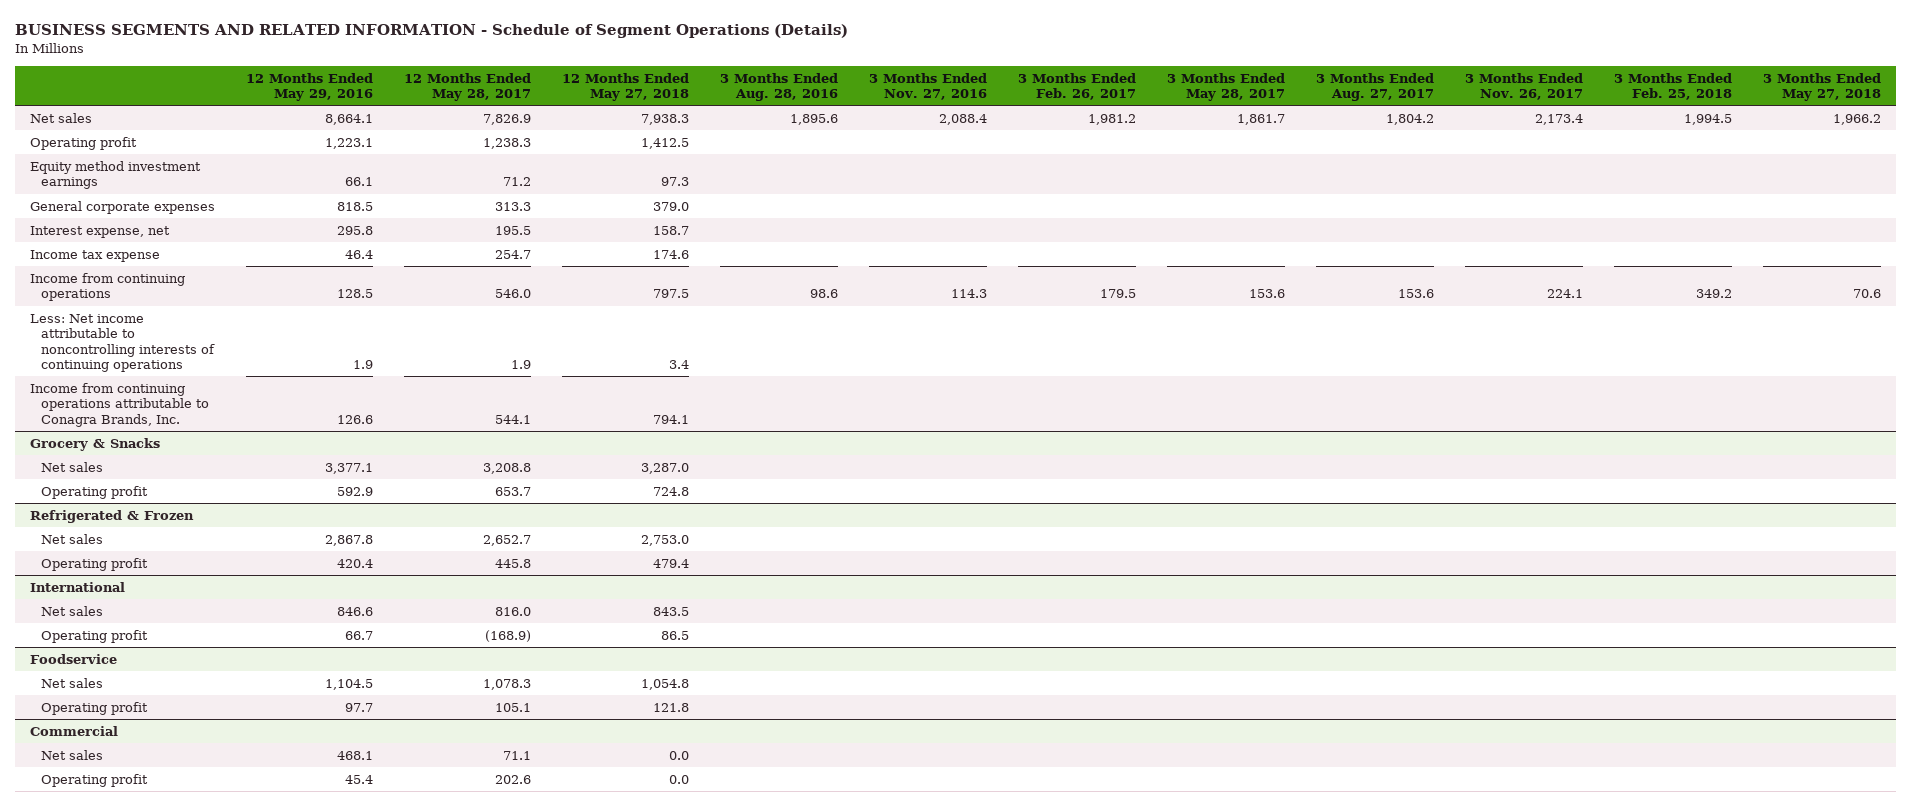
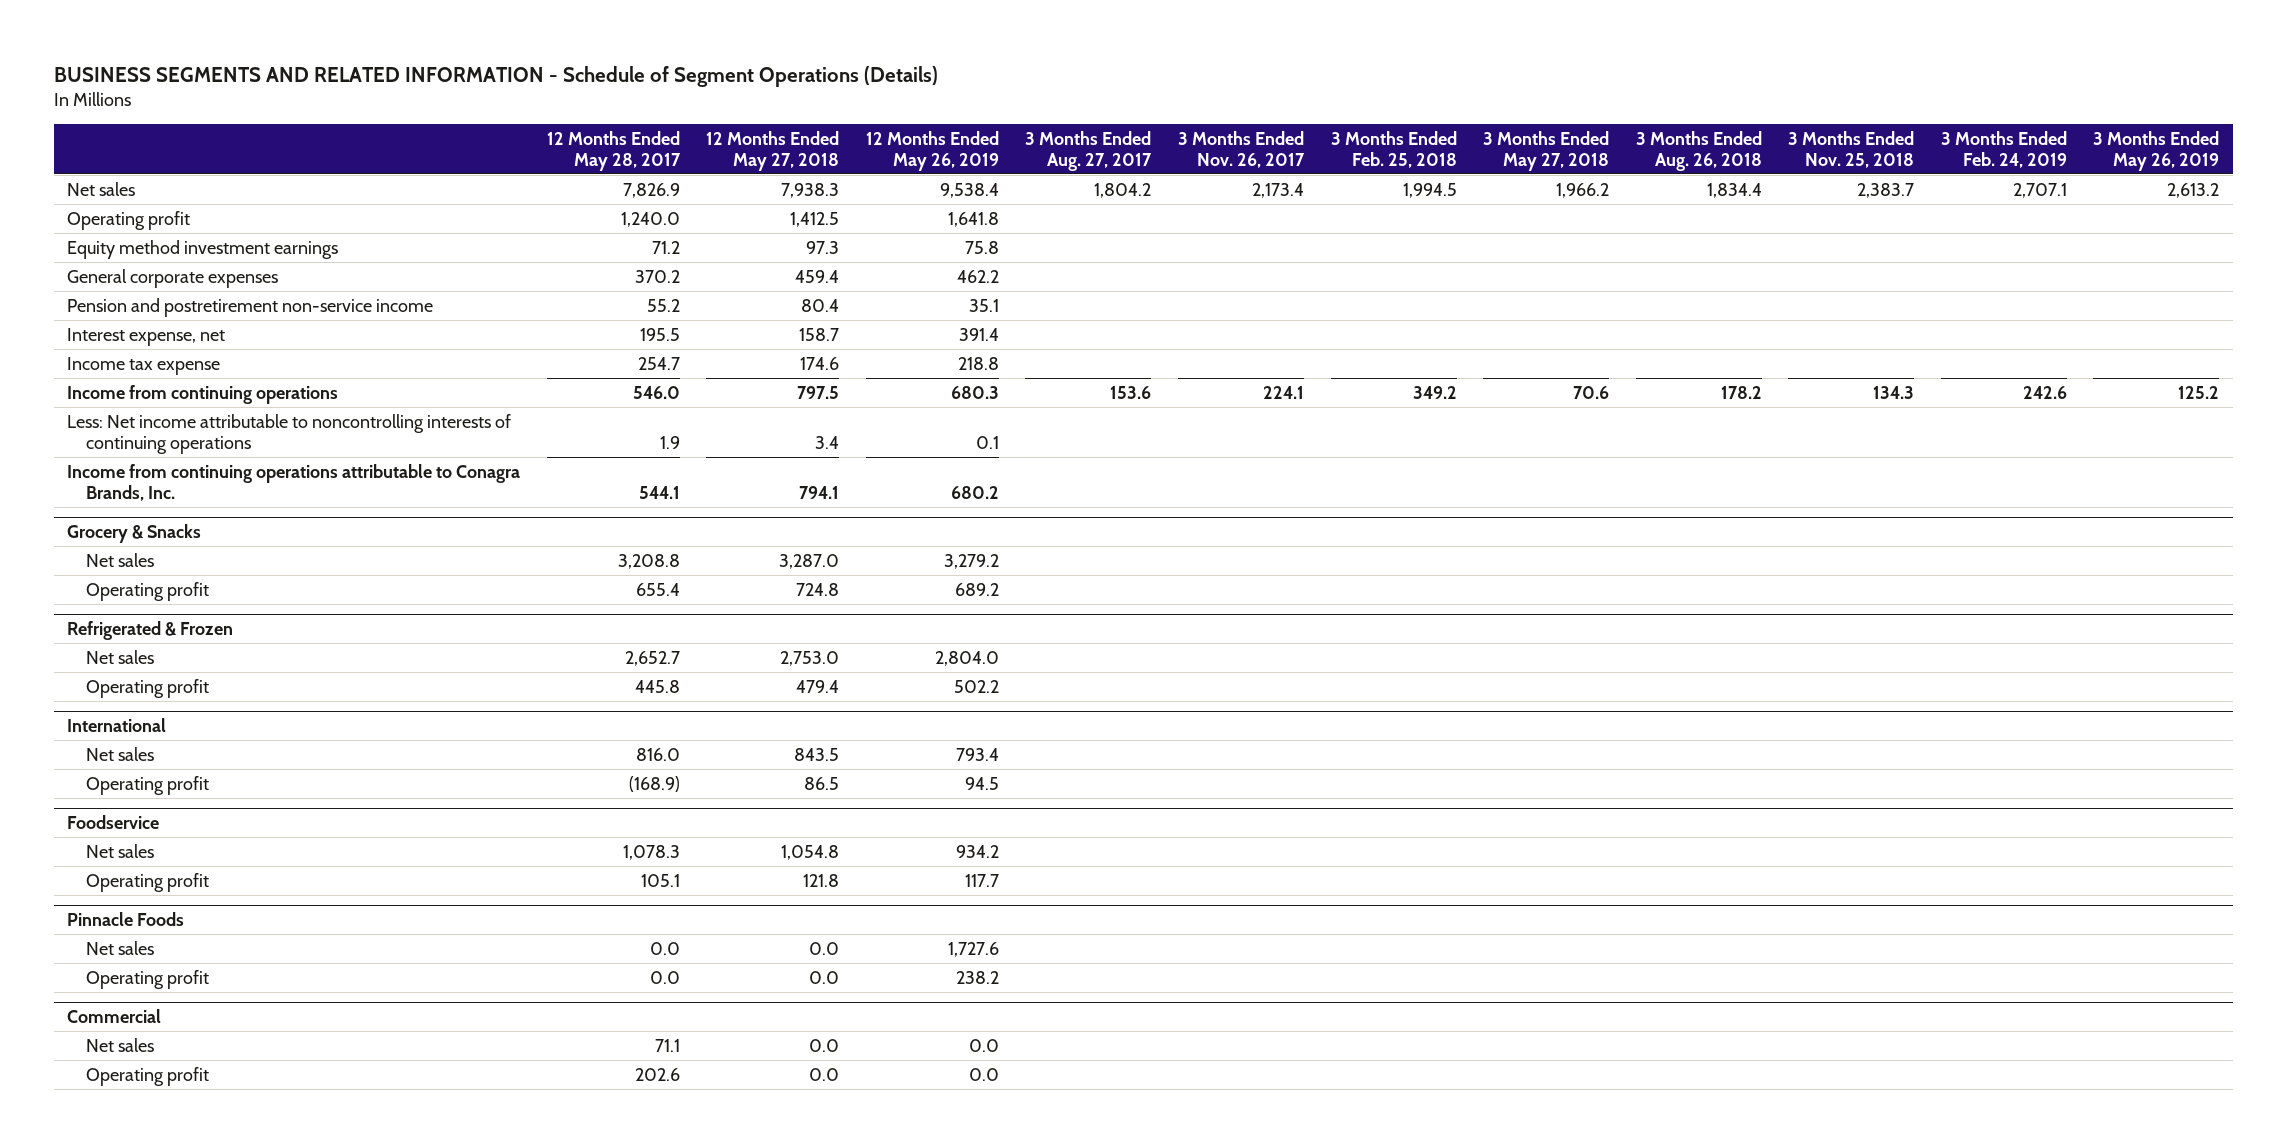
[245,72,373,101] 12 Months Ended May 29, 2016 -> none
[719,72,838,101] 3 Months Ended Aug. 28, 2016 -> none
[868,72,987,100] 3 Months Ended Nov. 27, 2016 -> none
[1017,72,1136,100] 3 Months Ended Feb. 26, 2017 -> none
[1166,72,1285,101] 3 Months Ended May 28, 2017 -> none
none -> [865,130,999,171] 12 Months Ended May 26, 2019
none -> [1635,130,1762,171] 3 Months Ended Aug. 26, 2018
none -> [1788,130,1915,168] 3 Months Ended Nov. 25, 2018
none -> [1940,130,2067,168] 3 Months Ended Feb. 24, 2019
none -> [2093,130,2220,171] 3 Months Ended May 26, 2019
[482,138,531,150] 1,238.3 -> [620,211,680,227] 1,240.0
[494,202,531,212] 313.3 -> [634,269,680,283] 370.2
[652,202,689,212] 379.0 -> [795,269,840,283] 459.4
none -> [67,297,434,317] Pension and postretirement non-service income
[494,487,531,497] 653.7 -> [635,582,680,596] 655.4
none -> [67,912,185,927] Pinnacle Foods
none -> [85,940,154,955] Net sales
none -> [85,969,209,989] Operating profit

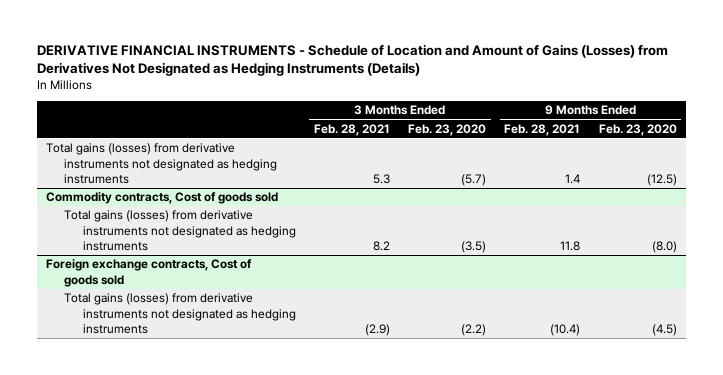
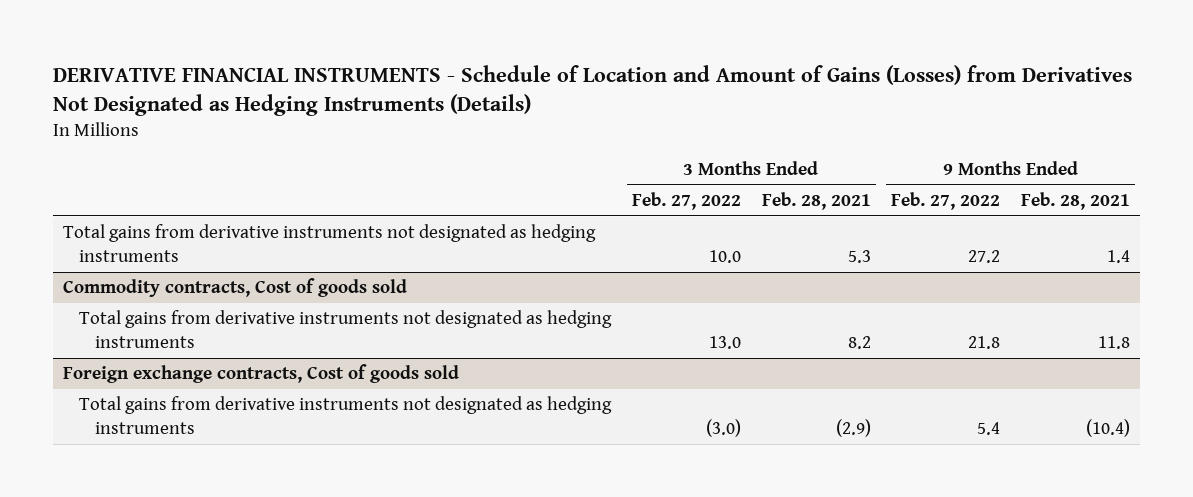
[408,123,487,136] Feb. 23, 2020 -> none
[598,123,677,136] Feb. 23, 2020 -> none
none -> [632,192,742,211] Feb. 27, 2022
none -> [891,192,1001,211] Feb. 27, 2022
[45,143,278,185] Total gains (losses) from derivative instruments not designated as hedging instruments -> [63,224,597,263] Total gains from derivative instruments not designated as hedging instruments
[64,210,296,252] Total gains (losses) from derivative instruments not designated as hedging instruments -> [79,310,613,349] Total gains from derivative instruments not designated as hedging instruments
[64,293,296,335] Total gains (losses) from derivative instruments not designated as hedging instruments -> [79,396,613,435] Total gains from derivative instruments not designated as hedging instruments

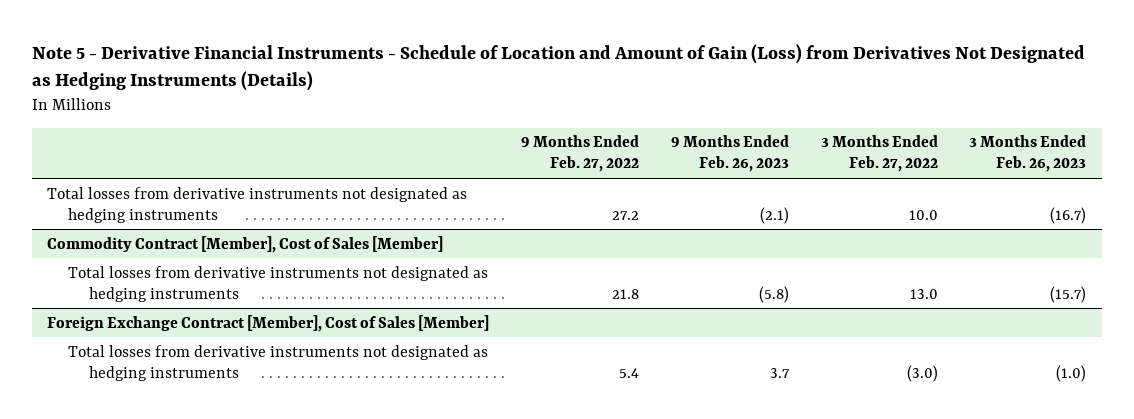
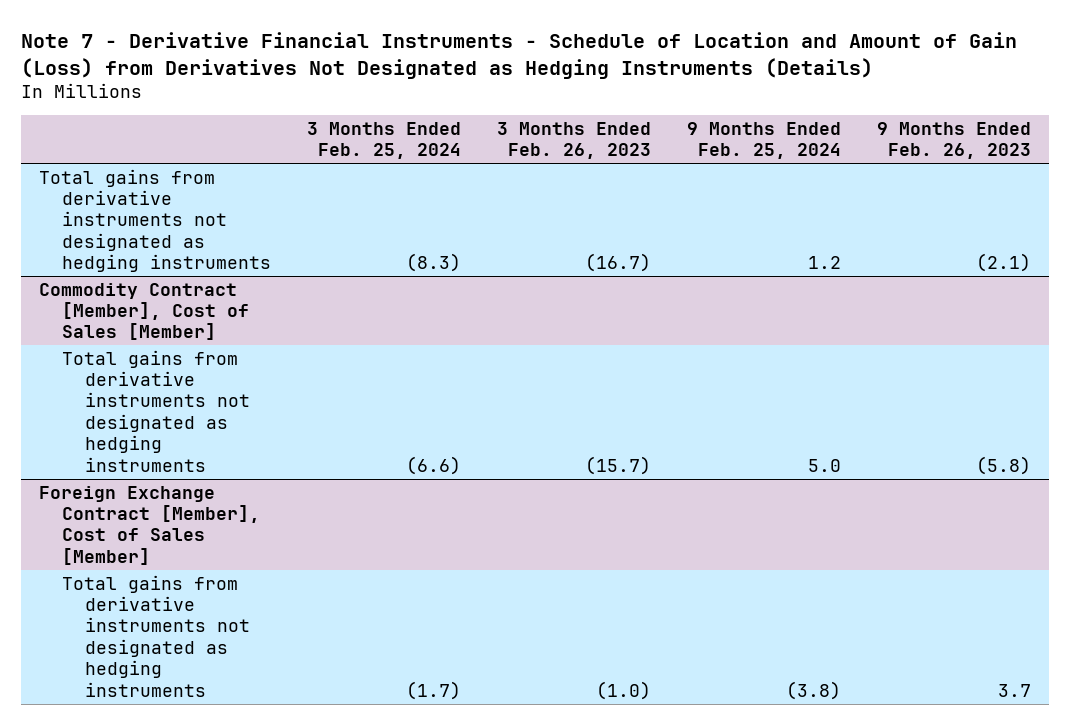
[31,43,1085,92] Note 5 - Derivative Financial Instruments - Schedule of Location and Amount of Gain (Loss) from Derivatives Not Designated as Hedging Instruments (Details) -> [20,31,1017,79] Note 7 - Derivative Financial Instruments - Schedule of Location and Amount of Gain (Loss) from Derivatives Not Designated as Hedging Instruments (Details)
[521,135,640,173] 9 Months Ended Feb. 27, 2022 -> none
[820,135,938,173] 3 Months Ended Feb. 27, 2022 -> none
none -> [306,122,461,160] 3 Months Ended Feb. 25, 2024
none -> [686,122,841,160] 9 Months Ended Feb. 25, 2024
[47,186,468,223] Total losses from derivative instruments not designated as hedging instruments -> [38,168,271,273] Total gains from derivative instruments not designated as hedging instruments
[68,265,489,302] Total losses from derivative instruments not designated as hedging instruments -> [61,349,250,472] Total gains from derivative instruments not designated as hedging instruments
[68,344,489,381] Total losses from derivative instruments not designated as hedging instruments -> [61,574,250,697] Total gains from derivative instruments not designated as hedging instruments

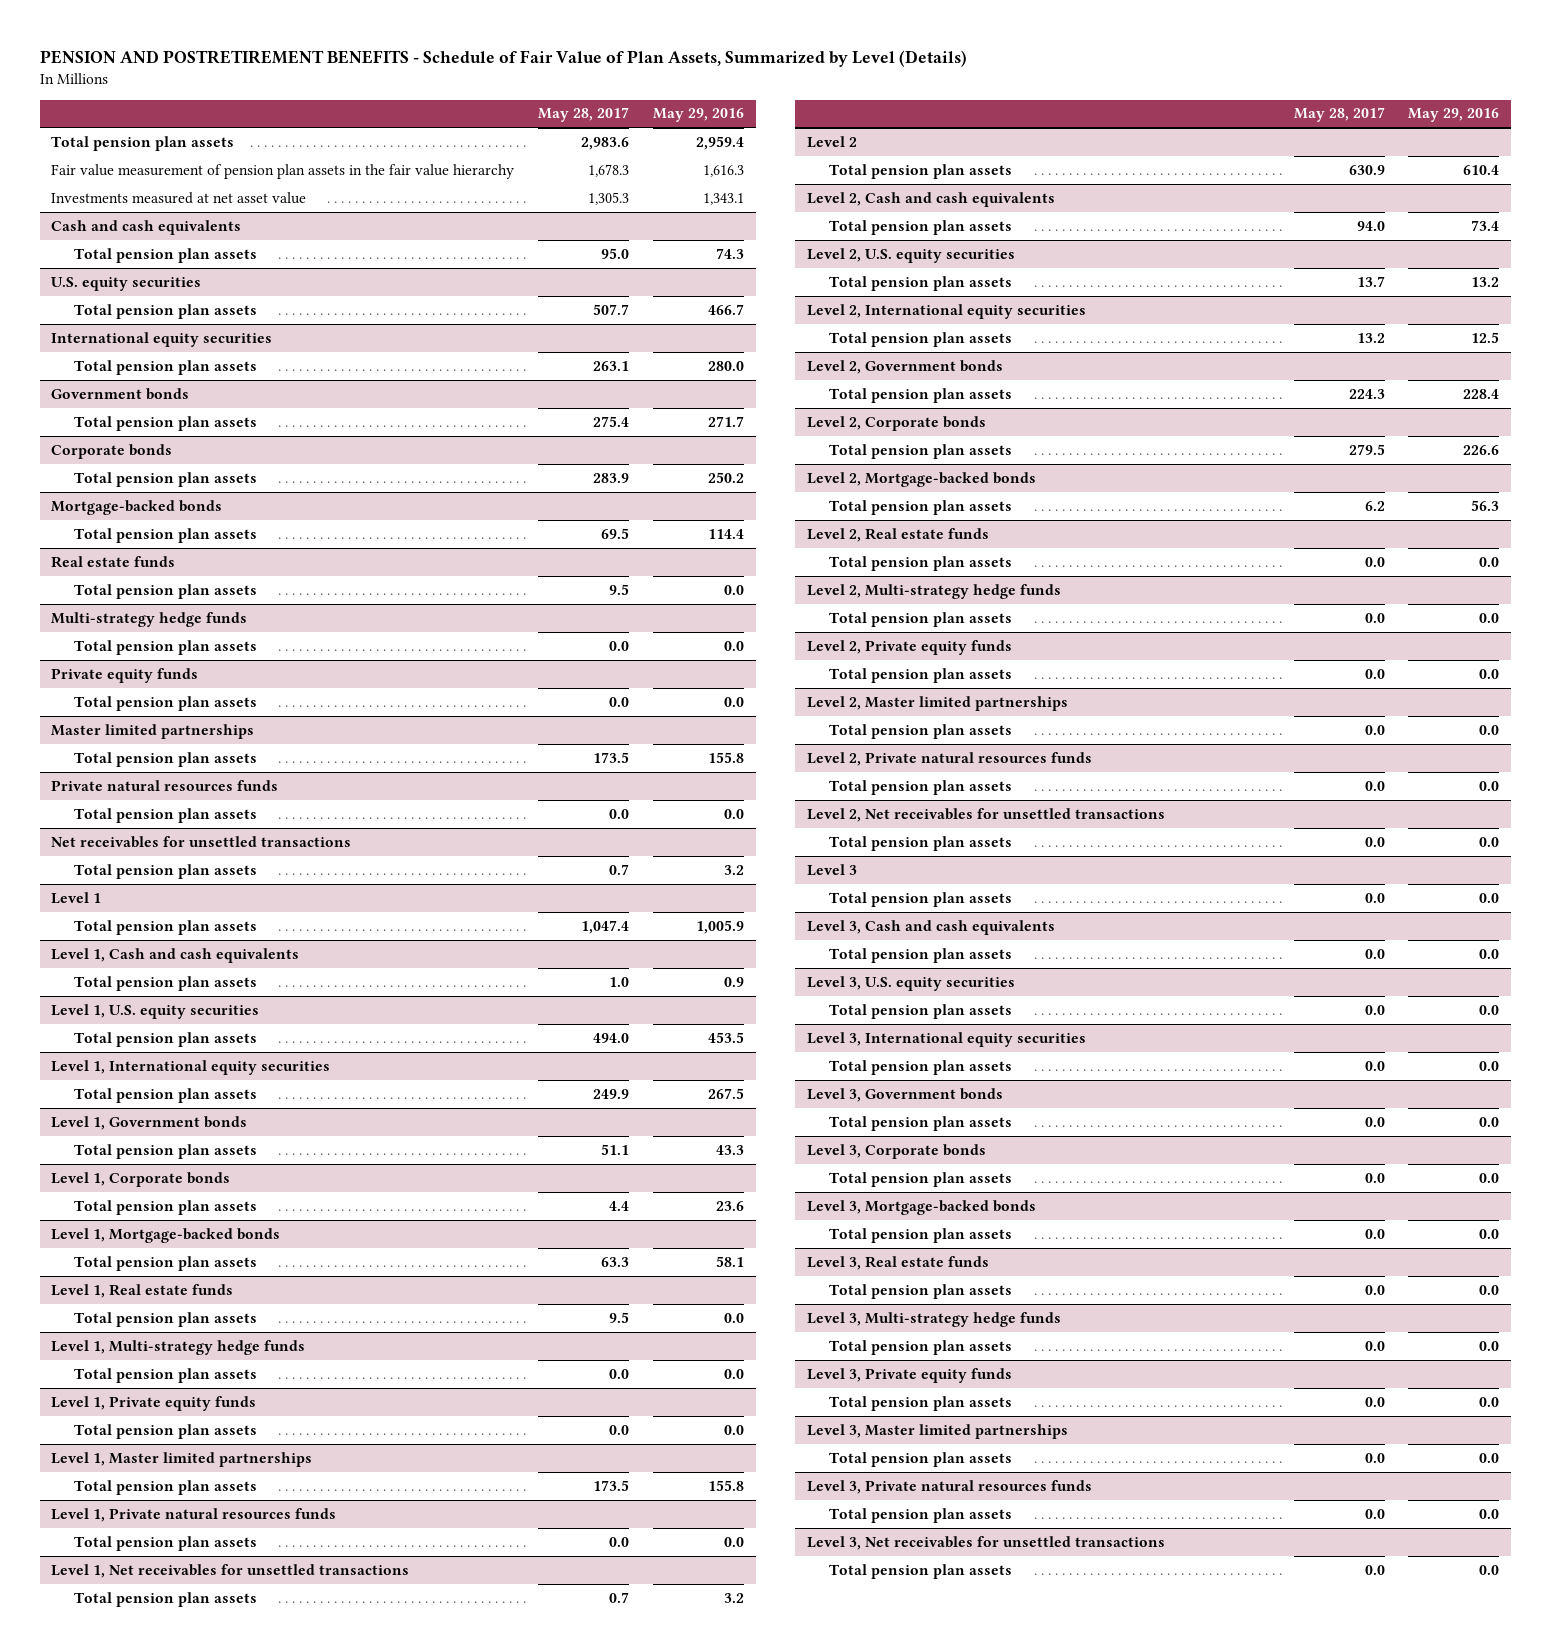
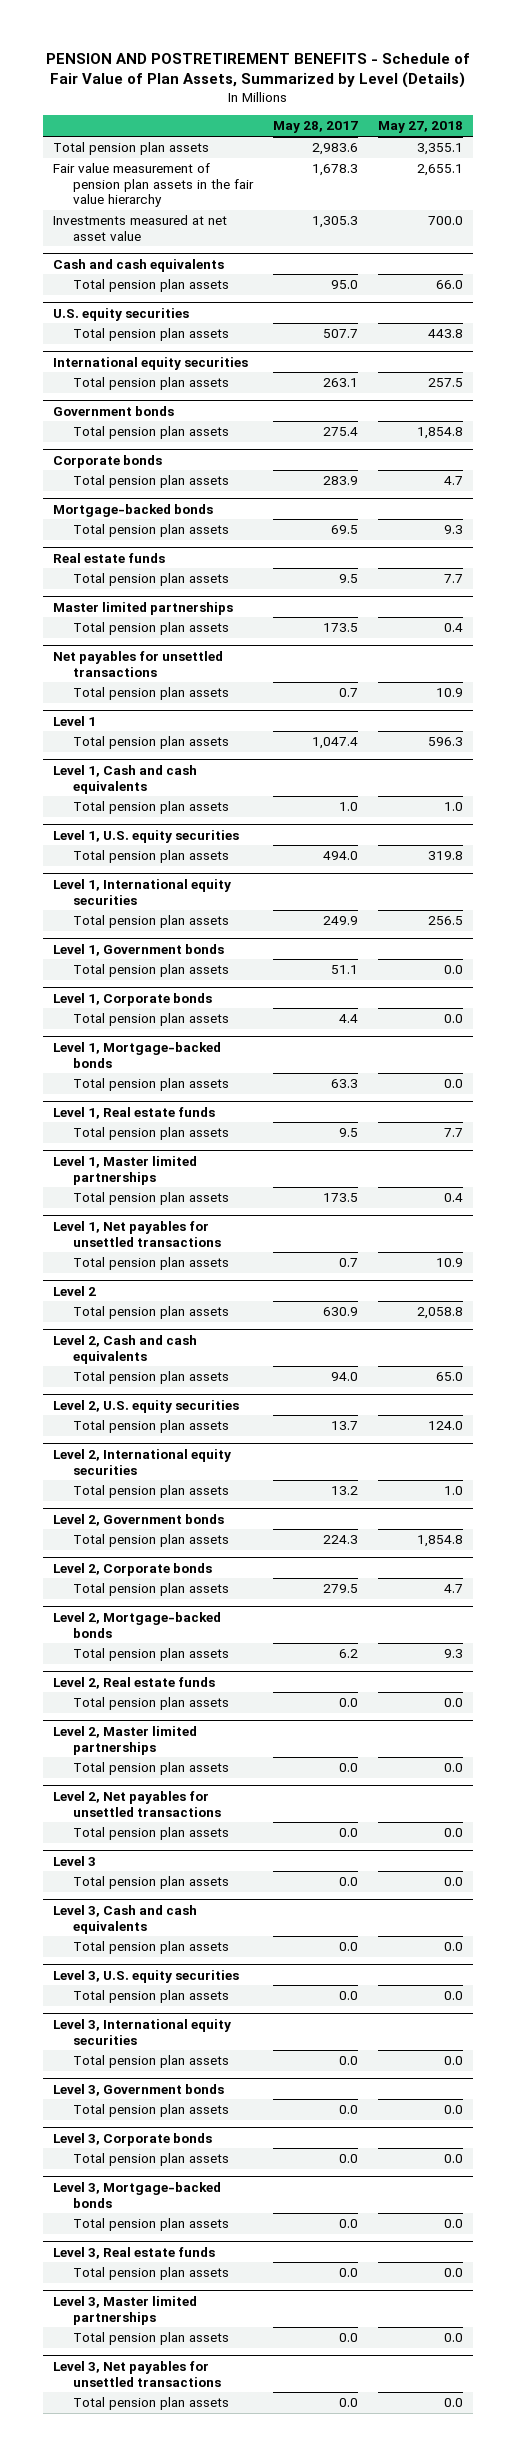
[653,108,745,123] May 29, 2016 -> none
none -> [377,121,463,134] May 27, 2018
[51,611,248,627] Multi-strategy hedge funds -> none
[73,639,257,655] Total pension plan assets -> none
[51,667,199,683] Private equity funds -> none
[73,695,257,711] Total pension plan assets -> none
[51,779,279,791] Private natural resources funds -> none
[73,807,257,823] Total pension plan assets -> none
[51,835,352,848] Net receivables for unsettled transactions -> [53,650,224,677] Net payables for unsettled transactions
[51,1339,306,1355] Level 1, Multi-strategy hedge funds -> none
[73,1367,257,1383] Total pension plan assets -> none
[51,1395,257,1411] Level 1, Private equity funds -> none
[73,1423,257,1439] Total pension plan assets -> none
[51,1507,337,1522] Level 1, Private natural resources funds -> none
[73,1535,257,1551] Total pension plan assets -> none
[51,1563,410,1578] Level 1, Net receivables for unsettled transactions -> [53,1220,221,1247] Level 1, Net payables for unsettled transactions
[806,583,1061,599] Level 2, Multi-strategy hedge funds -> none
[828,611,1012,627] Total pension plan assets -> none
[806,639,1012,655] Level 2, Private equity funds -> none
[828,667,1012,683] Total pension plan assets -> none
[806,751,1092,766] Level 2, Private natural resources funds -> none
[828,779,1012,795] Total pension plan assets -> none
[806,807,1165,822] Level 2, Net receivables for unsettled transactions -> [53,1790,221,1817] Level 2, Net payables for unsettled transactions
[806,1311,1061,1327] Level 3, Multi-strategy hedge funds -> none
[828,1339,1012,1355] Total pension plan assets -> none
[806,1367,1012,1383] Level 3, Private equity funds -> none
[828,1395,1012,1411] Total pension plan assets -> none
[806,1479,1092,1494] Level 3, Private natural resources funds -> none
[828,1507,1012,1523] Total pension plan assets -> none
[806,1535,1165,1550] Level 3, Net receivables for unsettled transactions -> [53,2360,221,2387] Level 3, Net payables for unsettled transactions

